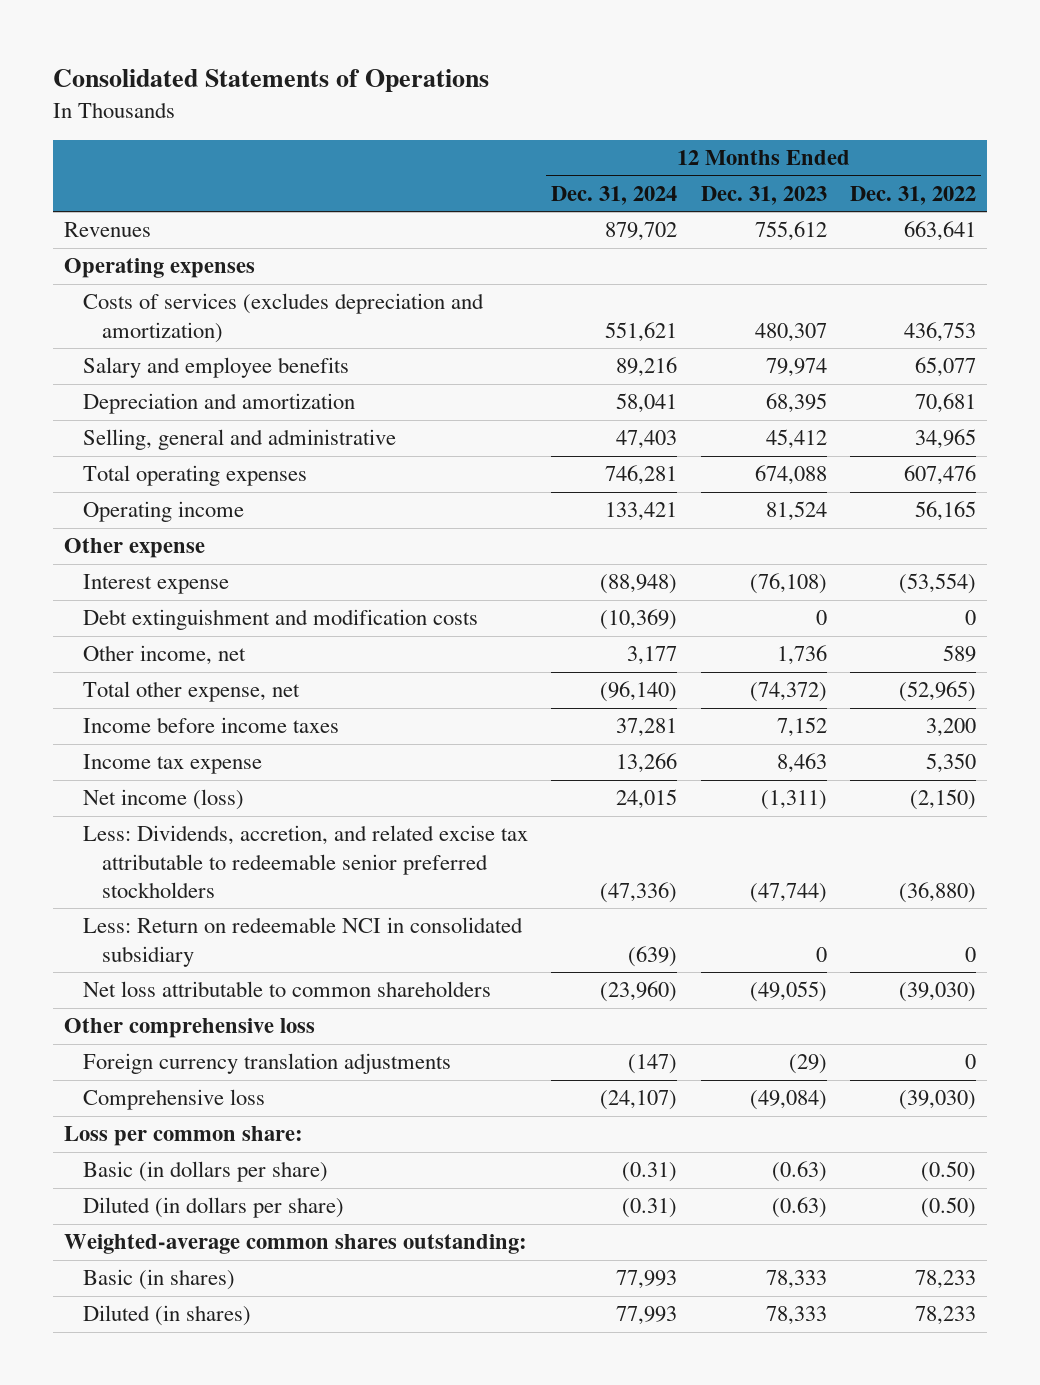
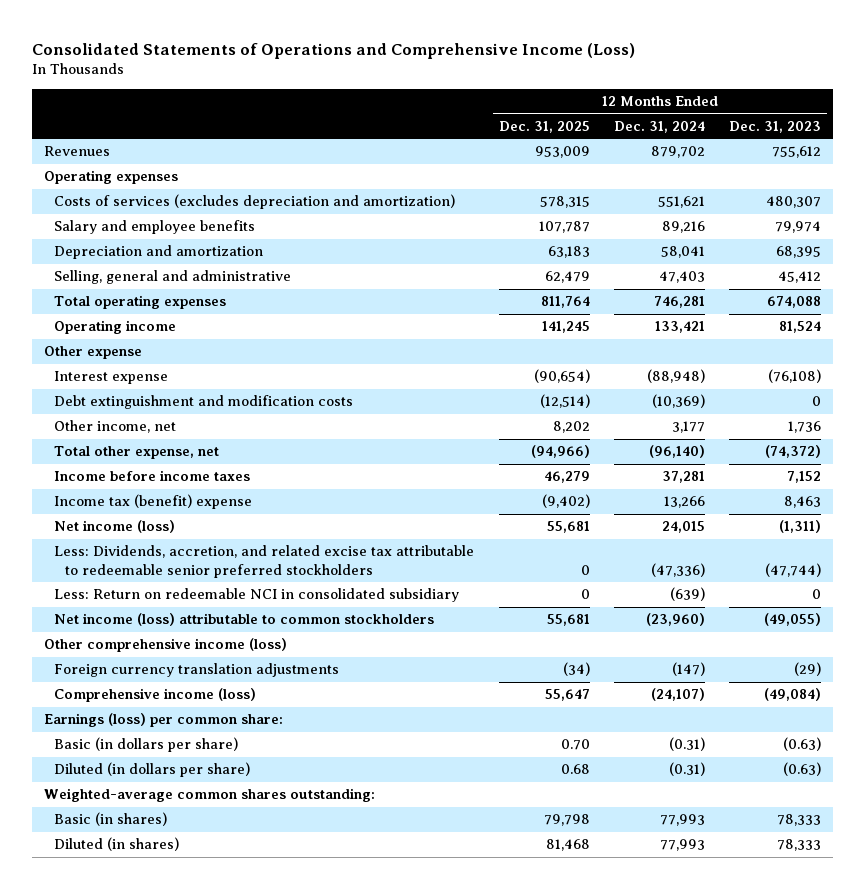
[52,69,489,93] Consolidated Statements of Operations -> [32,42,636,59] Consolidated Statements of Operations and Comprehensive Income (Loss)
[849,185,976,205] Dec. 31, 2022 -> none
none -> [498,120,590,133] Dec. 31, 2025
[83,754,263,775] Income tax expense -> [54,494,253,510] Income tax (benefit) expense
[83,981,492,998] Net loss attributable to common shareholders -> [54,613,435,627] Net income (loss) attributable to common stockholders
[64,1018,316,1039] Other comprehensive loss -> [44,638,288,653] Other comprehensive income (loss)
[83,1089,266,1111] Comprehensive loss -> [54,688,257,703] Comprehensive income (loss)
[64,1126,304,1147] Loss per common share: -> [44,713,284,728] Earnings (loss) per common share:

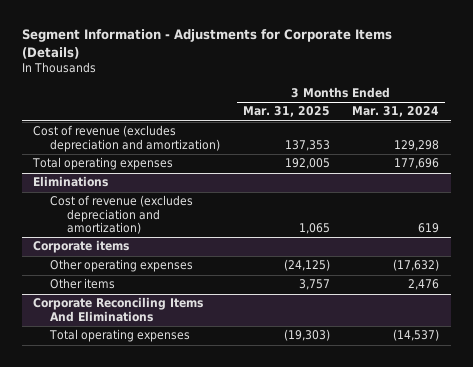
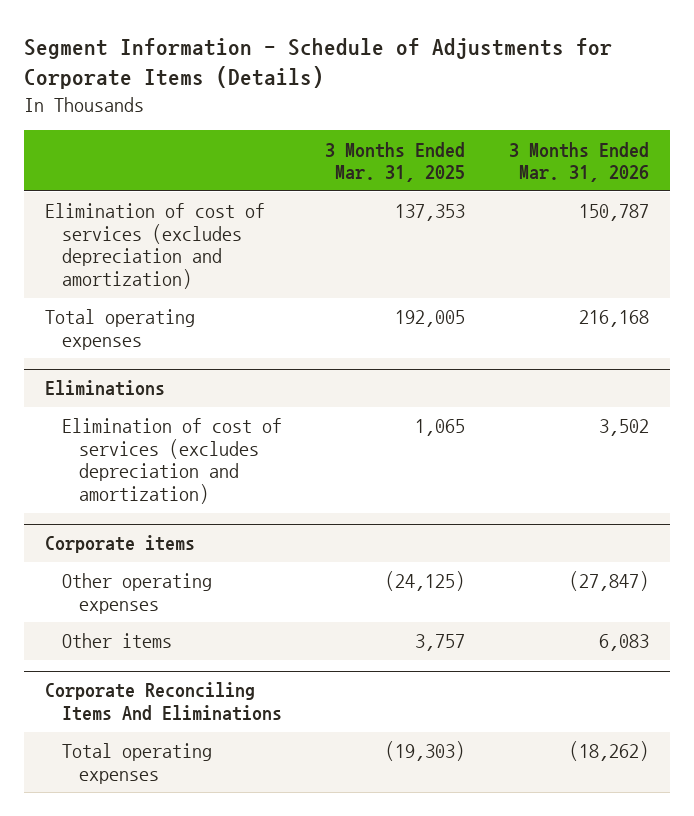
[21,29,392,59] Segment Information - Adjustments for Corporate Items (Details) -> [23,37,612,90] Segment Information - Schedule of Adjustments for Corporate Items (Details)
[352,106,440,118] Mar. 31, 2024 -> none
none -> [508,141,649,183] 3 Months Ended Mar. 31, 2026
[33,125,220,152] Cost of revenue (excludes depreciation and amortization) -> [45,203,266,290] Elimination of cost of services (excludes depreciation and amortization)
[49,195,193,235] Cost of revenue (excludes depreciation and amortization) -> [62,418,283,505] Elimination of cost of services (excludes depreciation and amortization)

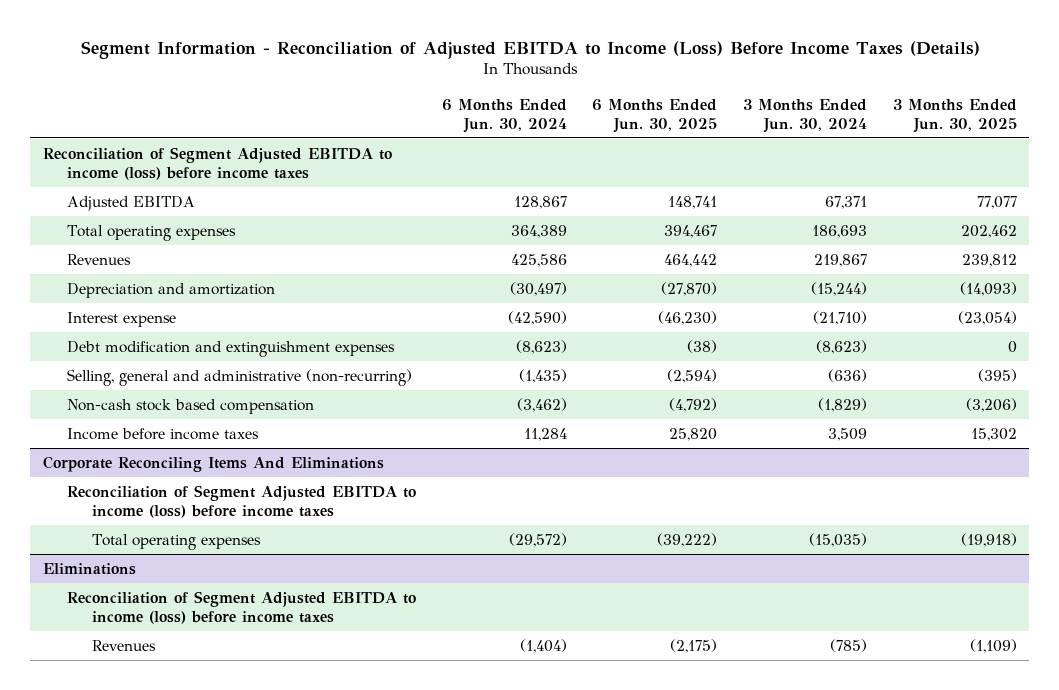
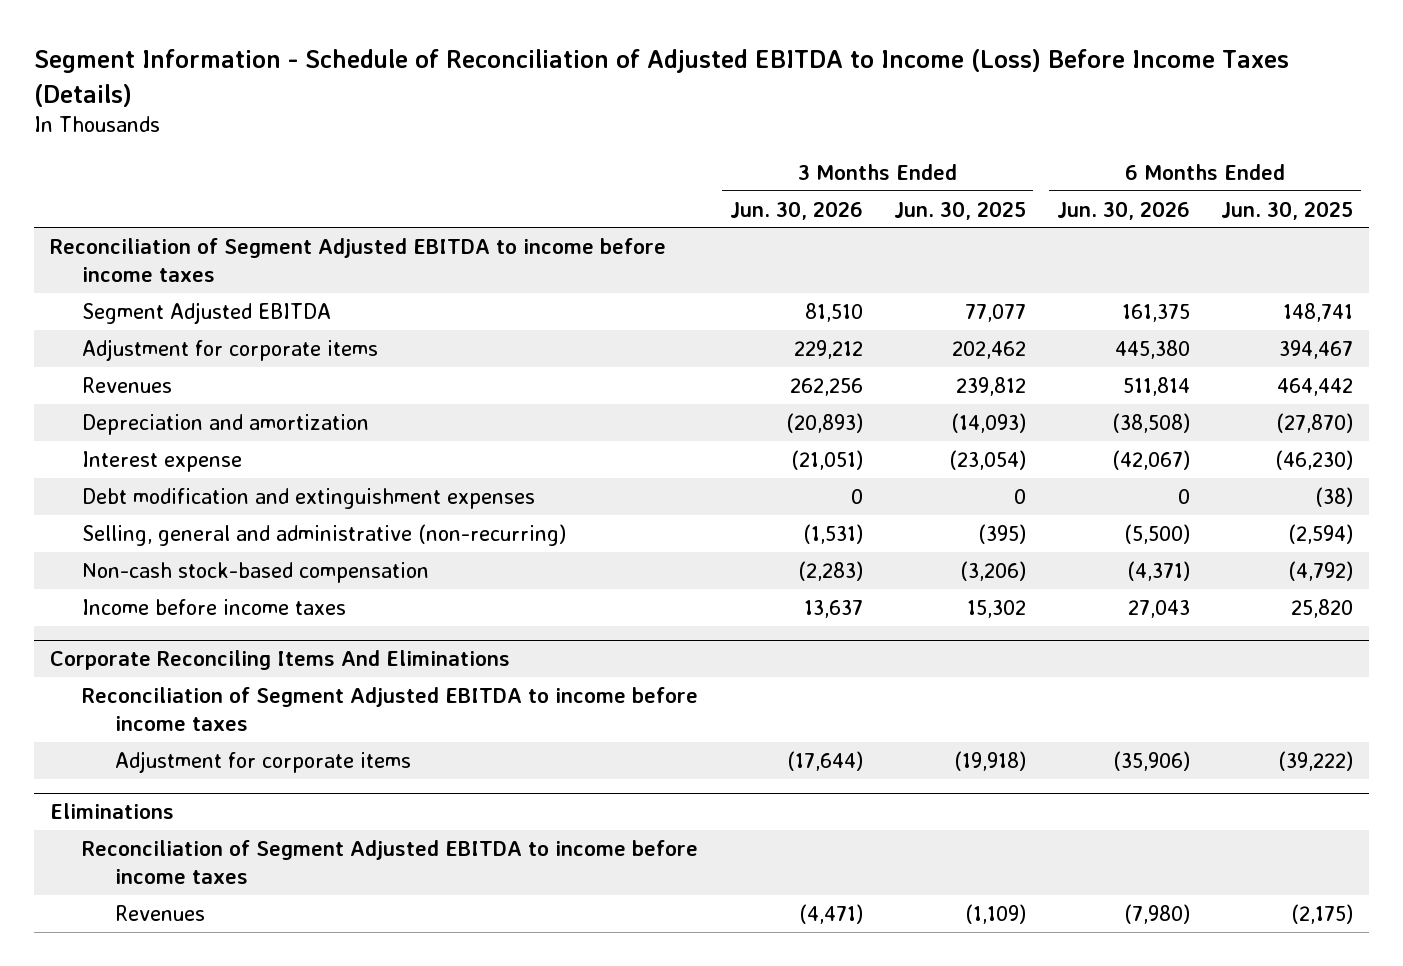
[80,40,980,59] Segment Information - Reconciliation of Adjusted EBITDA to Income (Loss) Before Income Taxes (Details) -> [34,49,1290,107] Segment Information - Schedule of Reconciliation of Adjusted EBITDA to Income (Loss) Before Income Taxes (Details)
[441,98,567,133] 6 Months Ended Jun. 30, 2024 -> none
[742,98,867,133] 3 Months Ended Jun. 30, 2024 -> none
none -> [729,200,863,220] Jun. 30, 2026
none -> [1056,200,1190,220] Jun. 30, 2026
[42,147,392,180] Reconciliation of Segment Adjusted EBITDA to income (loss) before income taxes -> [49,237,666,283] Reconciliation of Segment Adjusted EBITDA to income before income taxes
[67,196,196,212] Adjusted EBITDA -> [82,301,332,324] Segment Adjusted EBITDA
[67,225,237,242] Total operating expenses -> [82,338,379,361] Adjustment for corporate items
[67,399,315,415] Non-cash stock based compensation -> [82,561,430,583] Non-cash stock-based compensation
[67,485,417,518] Reconciliation of Segment Adjusted EBITDA to income (loss) before income taxes -> [82,686,699,732] Reconciliation of Segment Adjusted EBITDA to income before income taxes
[91,534,261,551] Total operating expenses -> [114,750,411,773] Adjustment for corporate items
[67,591,417,624] Reconciliation of Segment Adjusted EBITDA to income (loss) before income taxes -> [82,839,699,885] Reconciliation of Segment Adjusted EBITDA to income before income taxes

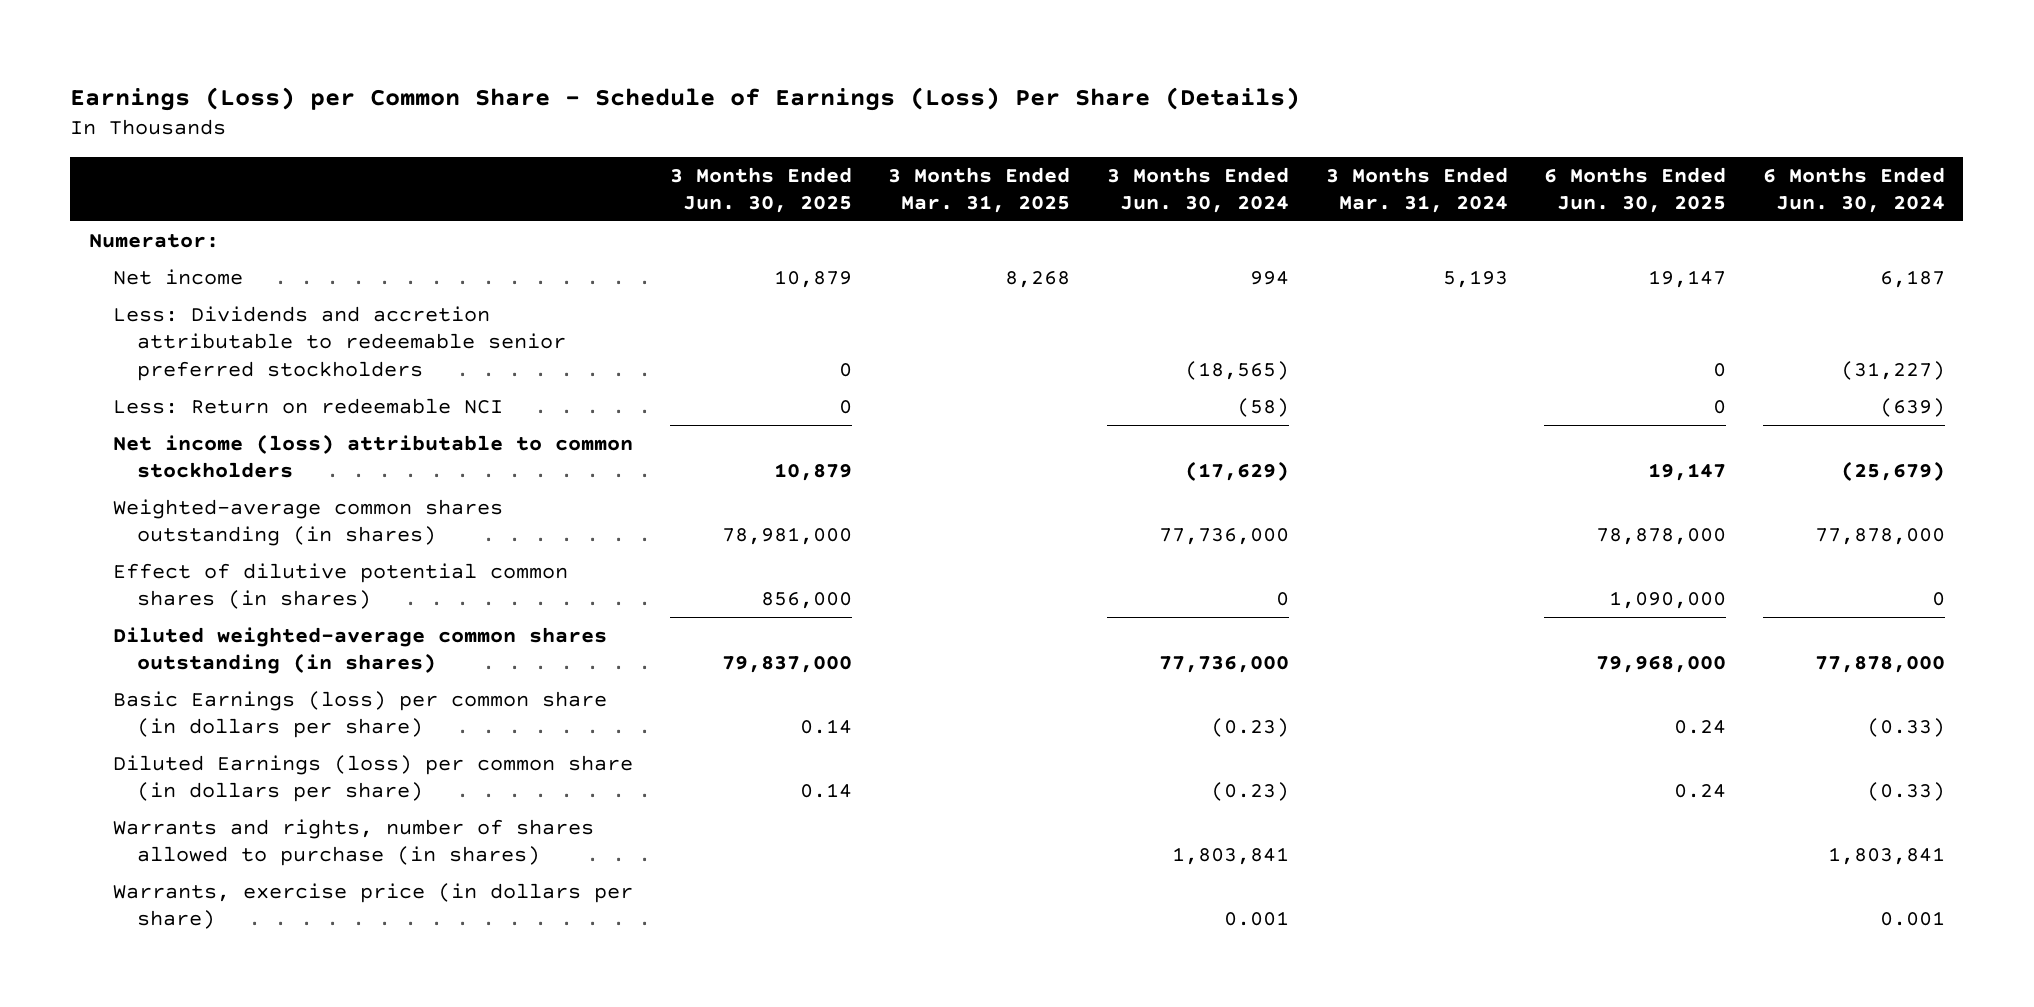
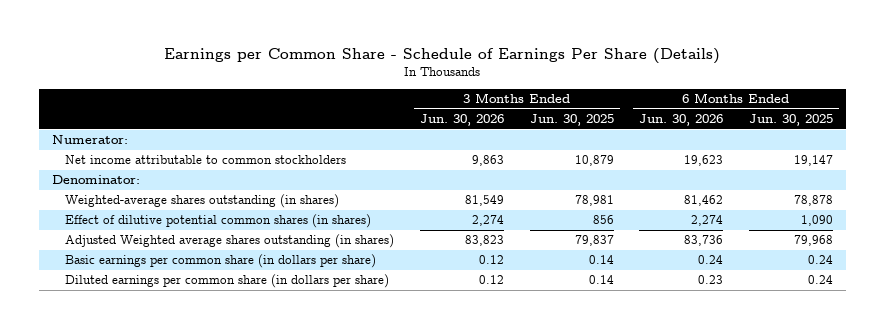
[70,86,1301,111] Earnings (Loss) per Common Share - Schedule of Earnings (Loss) Per Share (Details) -> [164,48,721,65] Earnings per Common Share - Schedule of Earnings Per Share (Details)
[888,166,1071,213] 3 Months Ended Mar. 31, 2025 -> none
[1106,166,1289,213] 3 Months Ended Jun. 30, 2024 -> none
[1325,166,1508,213] 3 Months Ended Mar. 31, 2024 -> none
[1762,166,1945,213] 6 Months Ended Jun. 30, 2024 -> none
none -> [419,114,504,127] Jun. 30, 2026
none -> [639,114,724,127] Jun. 30, 2026
[112,269,243,286] Net income -> none
[112,306,567,381] Less: Dividends and accretion attributable to redeemable senior preferred stockholders -> none
[112,398,503,415] Less: Return on redeemable NCI -> none
[112,819,594,867] Warrants and rights, number of shares allowed to purchase (in shares) -> none
[112,883,633,930] Warrants, exercise price (in dollars per share) -> none
[112,434,633,479] Net income (loss) attributable to common stockholders -> [65,155,347,165] Net income attributable to common stockholders
none -> [51,175,140,185] Denominator:
[112,499,503,547] Weighted-average common shares outstanding (in shares) -> [65,194,340,209] Weighted-average shares outstanding (in shares)
[721,527,852,546] 78,981,000 -> [574,195,614,207] 78,981
[1596,528,1727,546] 78,878,000 -> [793,195,833,207] 78,878
[760,592,852,610] 856,000 -> [592,215,614,225] 856
[1609,591,1727,610] 1,090,000 -> [800,215,833,227] 1,090
[112,627,607,675] Diluted weighted-average common shares outstanding (in shares) -> [65,234,395,249] Adjusted Weighted average shares outstanding (in shares)
[721,656,852,674] 79,837,000 -> [574,235,614,247] 79,837
[1596,656,1727,674] 79,968,000 -> [793,235,833,247] 79,968
[112,691,607,739] Basic Earnings (loss) per common share (in dollars per share) -> [65,254,377,269] Basic earnings per common share (in dollars per share)
[112,755,633,803] Diluted Earnings (loss) per common share (in dollars per share) -> [65,274,390,289] Diluted earnings per common share (in dollars per share)

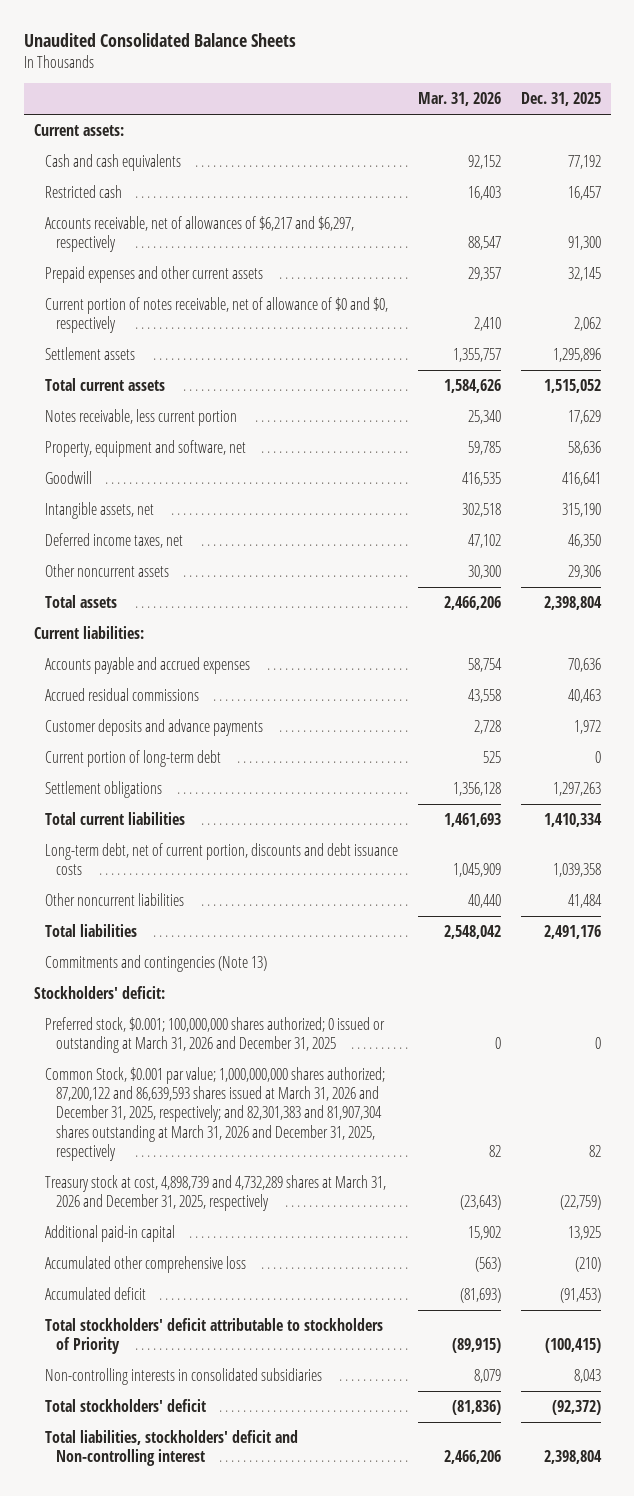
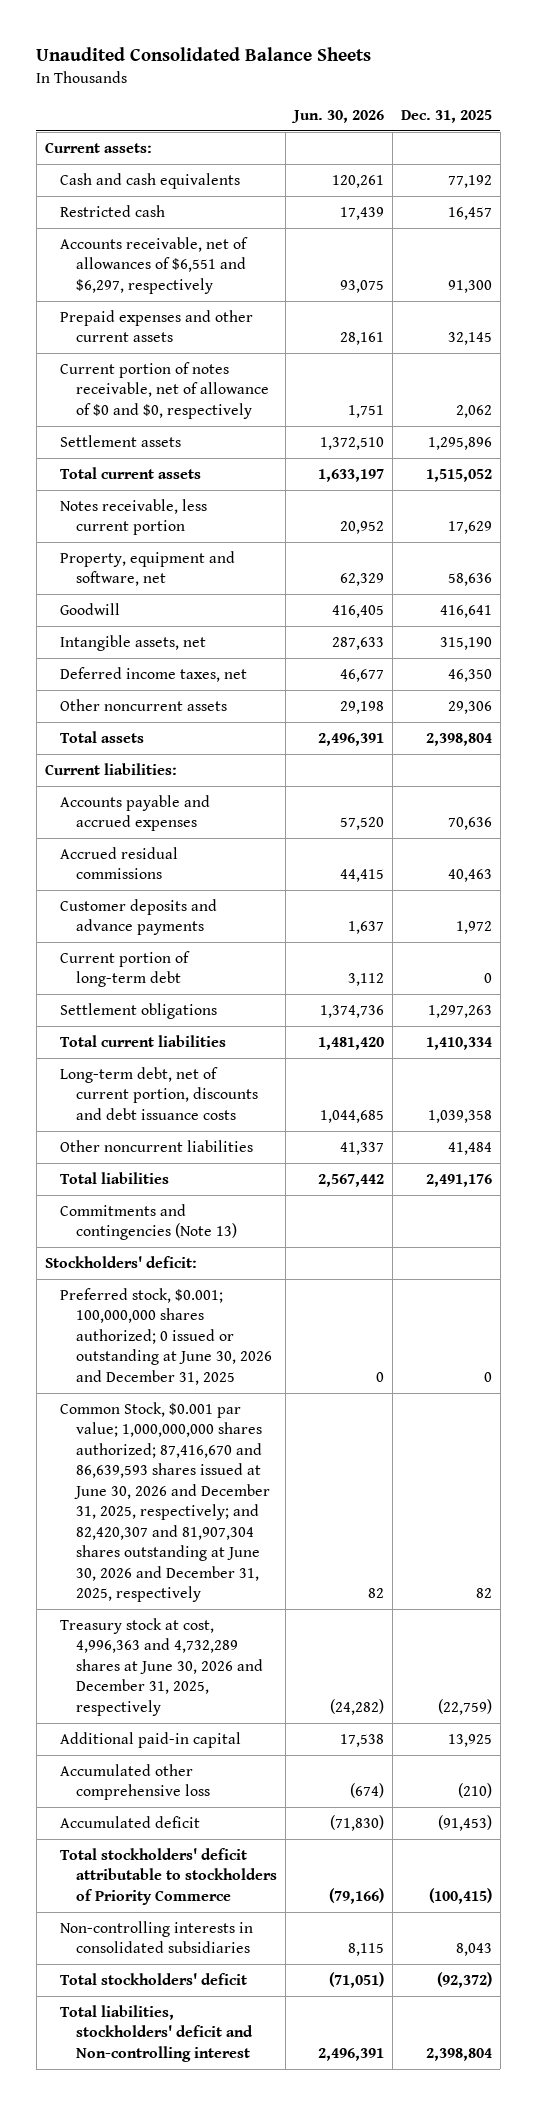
[417,92,501,107] Mar. 31, 2026 -> none
none -> [290,109,384,123] Jun. 30, 2026
[44,216,354,253] Accounts receivable, net of allowances of $6,217 and $6,297, respectively -> [60,236,249,294] Accounts receivable, net of allowances of $6,551 and $6,297, respectively
[44,1017,385,1054] Preferred stock, $0.001; 100,000,000 shares authorized; 0 issued or outstanding at March 31, 2026 and December 31, 2025 -> [60,1287,272,1385] Preferred stock, $0.001; 100,000,000 shares authorized; 0 issued or outstanding at June 30, 2026 and December 31, 2025
[44,1067,385,1161] Common Stock, $0.001 par value; 1,000,000,000 shares authorized; 87,200,122 and 86,639,593 shares issued at March 31, 2026 and December 31, 2025, respectively; and 82,301,383 and 81,907,304 shares outstanding at March 31, 2026 and December 31, 2025, respectively -> [60,1401,270,1603] Common Stock, $0.001 par value; 1,000,000,000 shares authorized; 87,416,670 and 86,639,593 shares issued at June 30, 2026 and December 31, 2025, respectively; and 82,420,307 and 81,907,304 shares outstanding at June 30, 2026 and December 31, 2025, respectively
[44,1175,386,1212] Treasury stock at cost, 4,898,739 and 4,732,289 shares at March 31, 2026 and December 31, 2025, respectively -> [60,1617,263,1716] Treasury stock at cost, 4,996,363 and 4,732,289 shares at June 30, 2026 and December 31, 2025, respectively
[44,1318,383,1355] Total stockholders' deficit attributable to stockholders of Priority -> [60,1847,277,1905] Total stockholders' deficit attributable to stockholders of Priority Commerce

